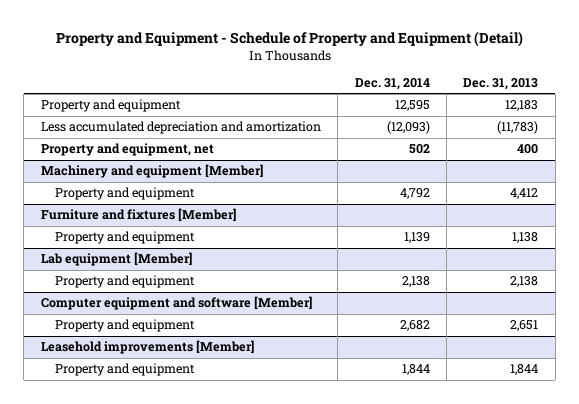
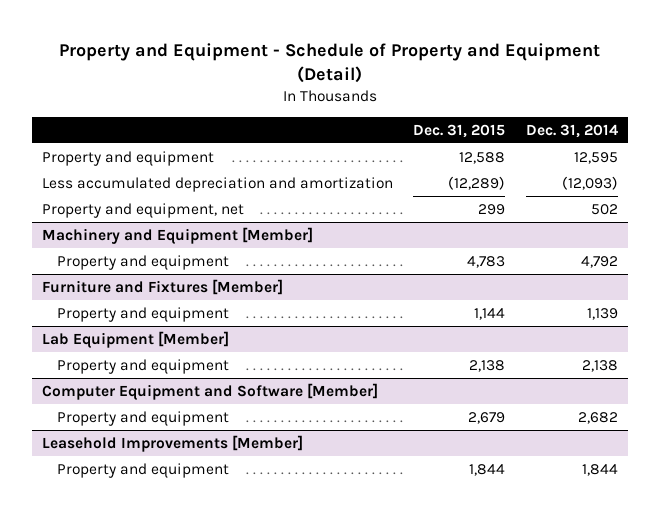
[463,78,539,91] Dec. 31, 2013 -> none
none -> [413,123,506,138] Dec. 31, 2015
[40,164,263,179] Machinery and equipment [Member] -> [42,226,314,244] Machinery and Equipment [Member]
[40,208,236,223] Furniture and fixtures [Member] -> [42,278,284,295] Furniture and Fixtures [Member]
[40,252,192,267] Lab equipment [Member] -> [42,330,230,348] Lab Equipment [Member]
[40,296,312,311] Computer equipment and software [Member] -> [42,382,379,400] Computer Equipment and Software [Member]
[40,340,254,355] Leasehold improvements [Member] -> [42,434,304,452] Leasehold Improvements [Member]

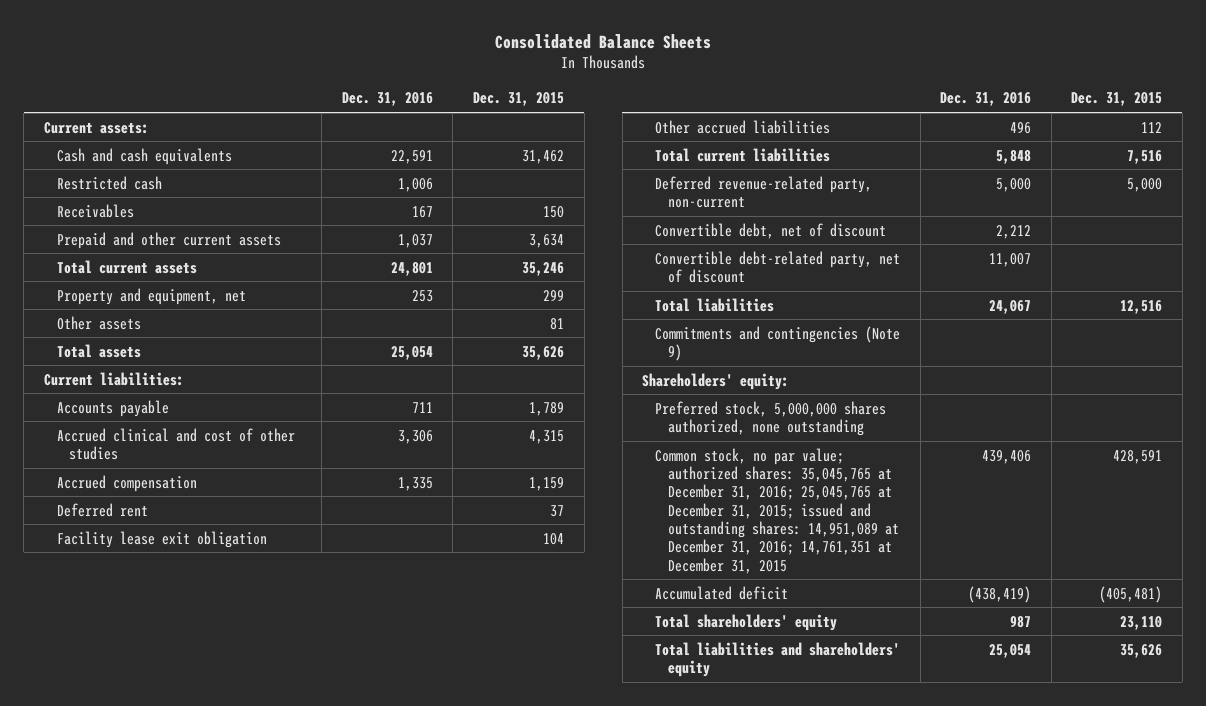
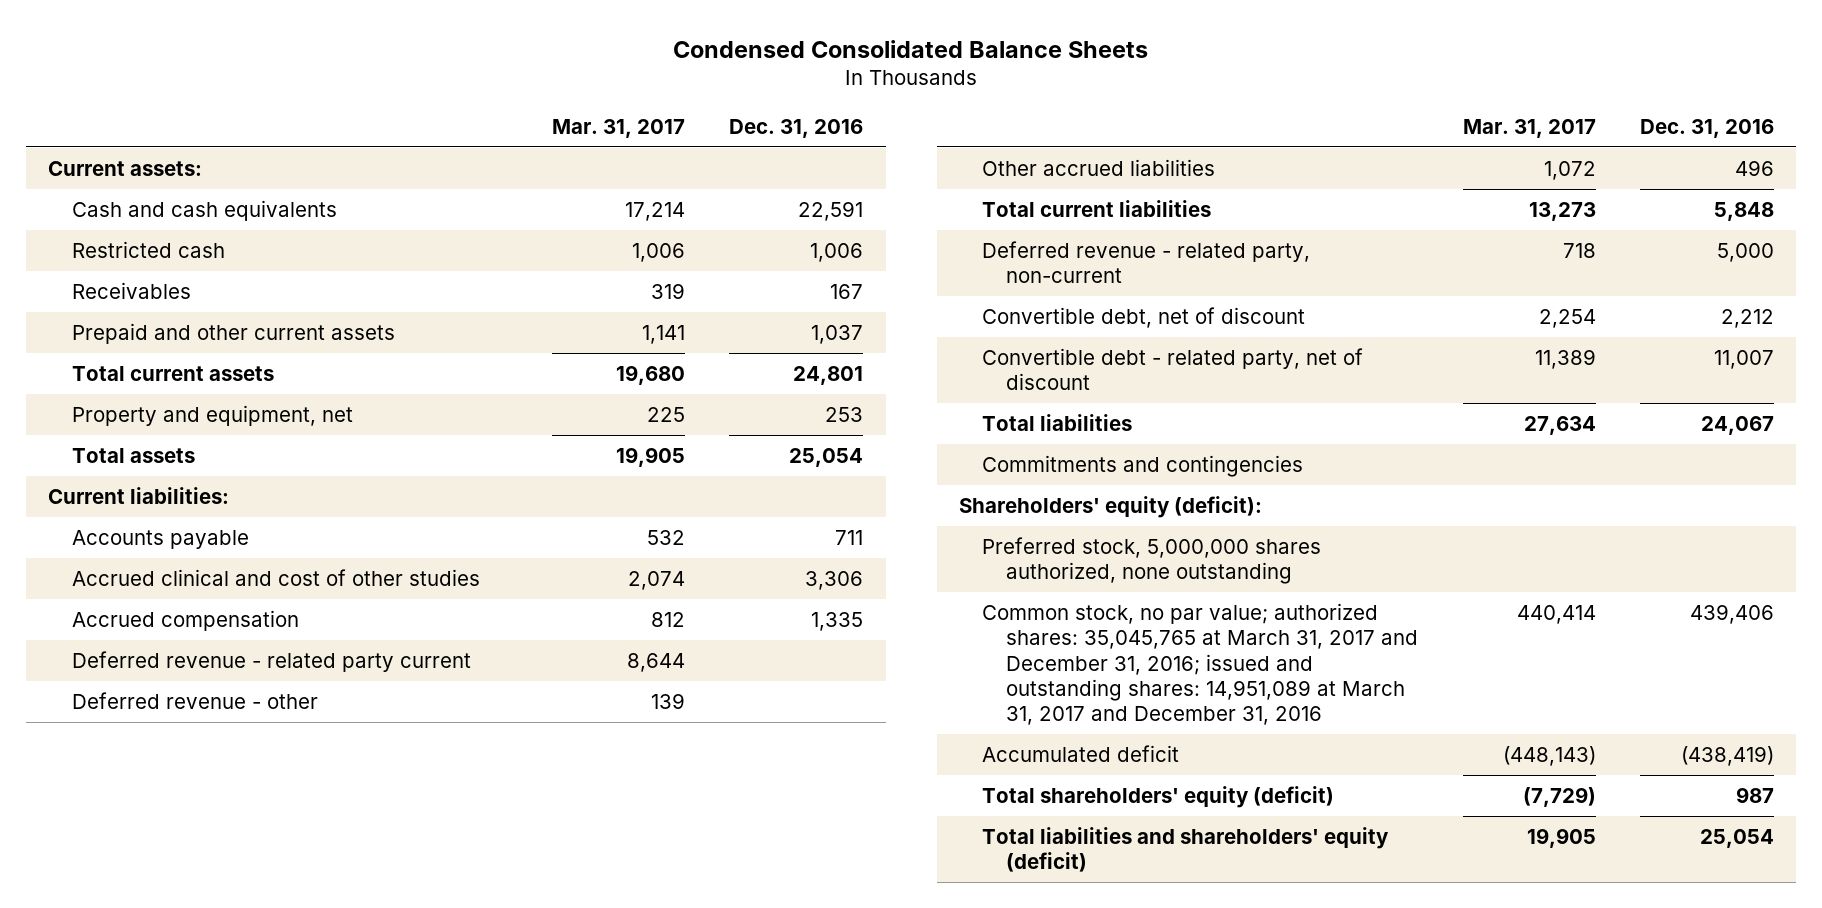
[495,33,712,49] Consolidated Balance Sheets -> [673,39,1149,58] Condensed Consolidated Balance Sheets
[472,92,564,107] Dec. 31, 2015 -> none
none -> [551,118,685,138] Mar. 31, 2017
[56,315,141,330] Other assets -> none
[56,502,148,517] Deferred rent -> none
[56,530,267,548] Facility lease exit obligation -> none
none -> [71,651,471,673] Deferred revenue - related party current
none -> [71,692,318,710] Deferred revenue - other
[655,175,873,208] Deferred revenue-related party, non-current -> [982,241,1311,284] Deferred revenue - related party, non-current
[655,250,901,283] Convertible debt-related party, net of discount -> [982,348,1364,391] Convertible debt - related party, net of discount
[655,325,901,361] Commitments and contingencies (Note 9) -> [982,455,1304,478] Commitments and contingencies
[642,372,790,390] Shareholders' equity: -> [958,496,1262,519] Shareholders' equity (deficit):
[655,447,899,574] Common stock, no par value; authorized shares: 35,045,765 at December 31, 2016; 25,045,765 at December 31, 2015; issued and outstanding shares: 14,951,089 at December 31, 2016; 14,761,351 at December 31, 2015 -> [982,603,1419,726] Common stock, no par value; authorized shares: 35,045,765 at March 31, 2017 and December 31, 2016; issued and outstanding shares: 14,951,089 at March 31, 2017 and December 31, 2016
[655,613,838,631] Total shareholders' equity -> [982,786,1335,809] Total shareholders' equity (deficit)
[655,641,901,677] Total liabilities and shareholders' equity -> [982,827,1390,873] Total liabilities and shareholders' equity (deficit)

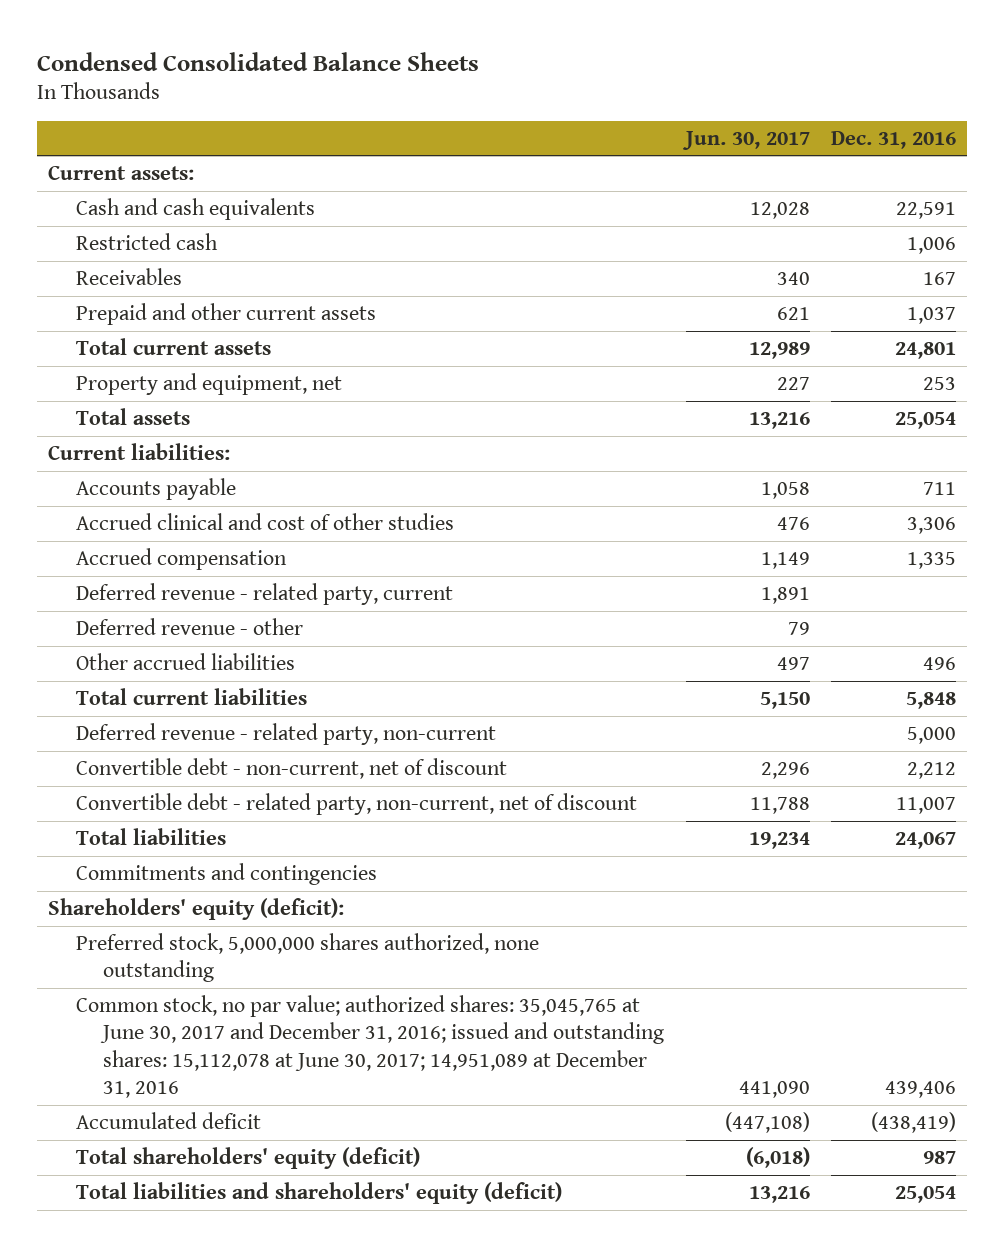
[551,118,685,138] Mar. 31, 2017 -> none
none -> [681,130,810,150] Jun. 30, 2017
[71,651,471,673] Deferred revenue - related party current -> [75,582,453,605] Deferred revenue - related party, current
[982,307,1306,329] Convertible debt, net of discount -> [75,757,507,779] Convertible debt - non-current, net of discount
[982,348,1364,391] Convertible debt - related party, net of discount -> [75,792,637,815] Convertible debt - related party, non-current, net of discount
[982,603,1419,726] Common stock, no par value; authorized shares: 35,045,765 at March 31, 2017 and December 31, 2016; issued and outstanding shares: 14,951,089 at March 31, 2017 and December 31, 2016 -> [75,994,665,1098] Common stock, no par value; authorized shares: 35,045,765 at June 30, 2017 and December 31, 2016; issued and outstanding shares: 15,112,078 at June 30, 2017; 14,951,089 at December 31, 2016

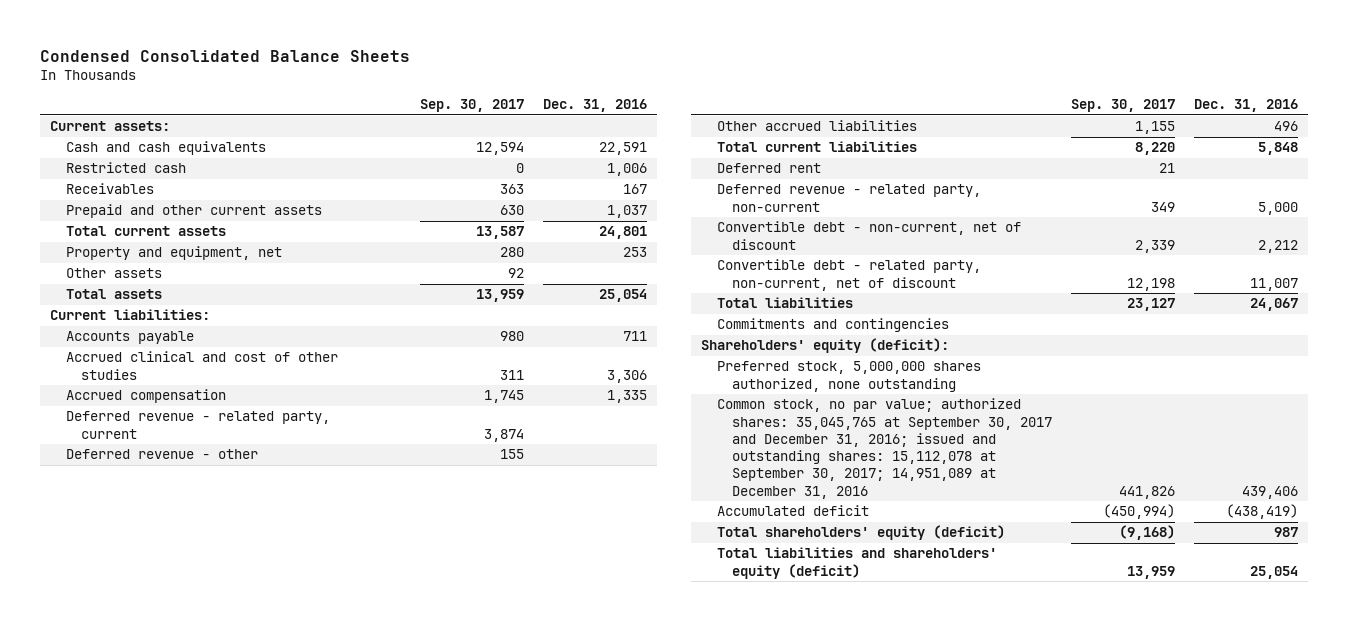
[681,130,810,150] Jun. 30, 2017 -> none
none -> [420,99,525,113] Sep. 30, 2017
none -> [65,268,162,279] Other assets
none -> [716,163,821,174] Deferred rent
[75,994,665,1098] Common stock, no par value; authorized shares: 35,045,765 at June 30, 2017 and December 31, 2016; issued and outstanding shares: 15,112,078 at June 30, 2017; 14,951,089 at December 31, 2016 -> [716,398,1053,499] Common stock, no par value; authorized shares: 35,045,765 at September 30, 2017 and December 31, 2016; issued and outstanding shares: 15,112,078 at September 30, 2017; 14,951,089 at December 31, 2016

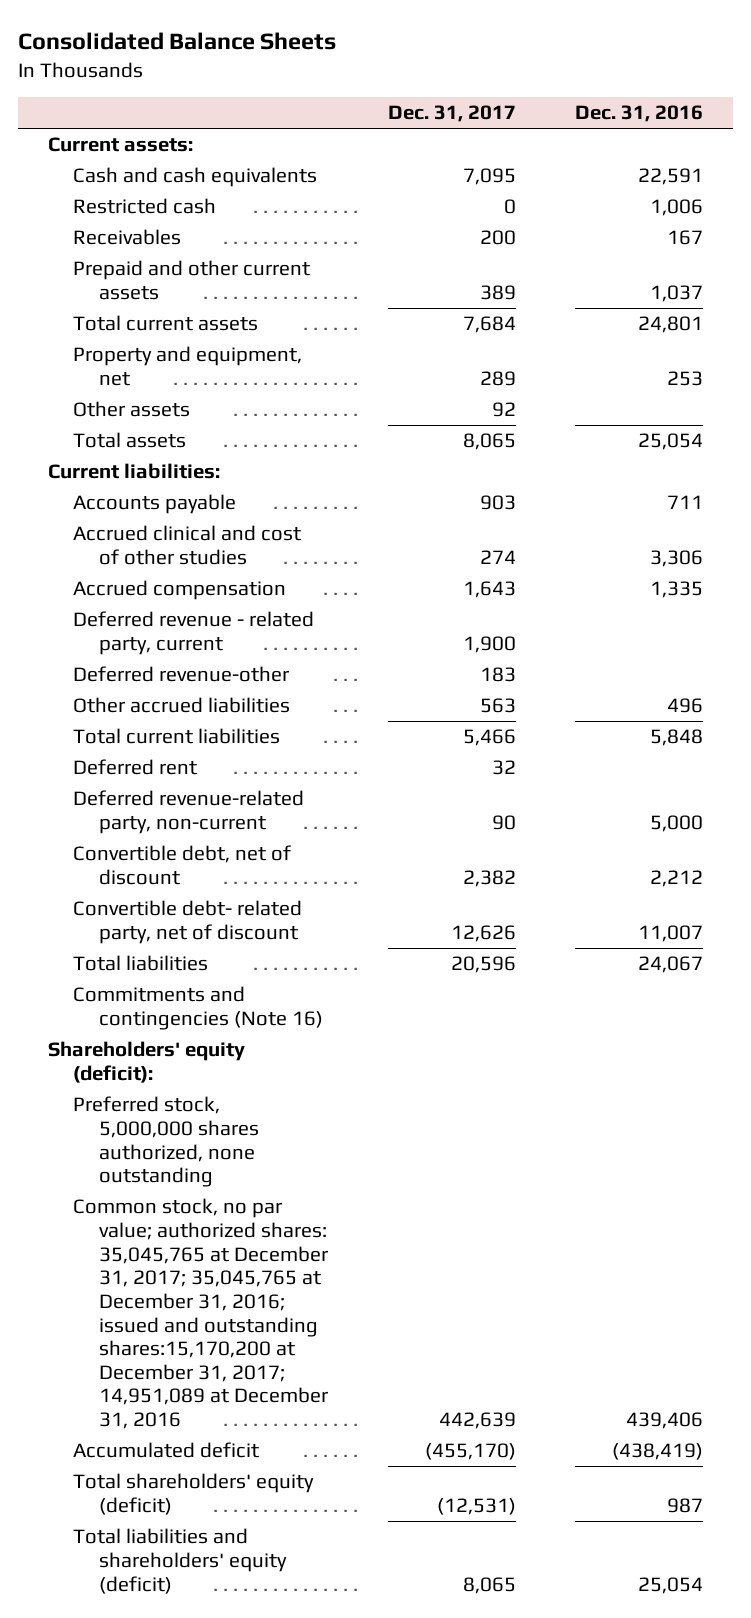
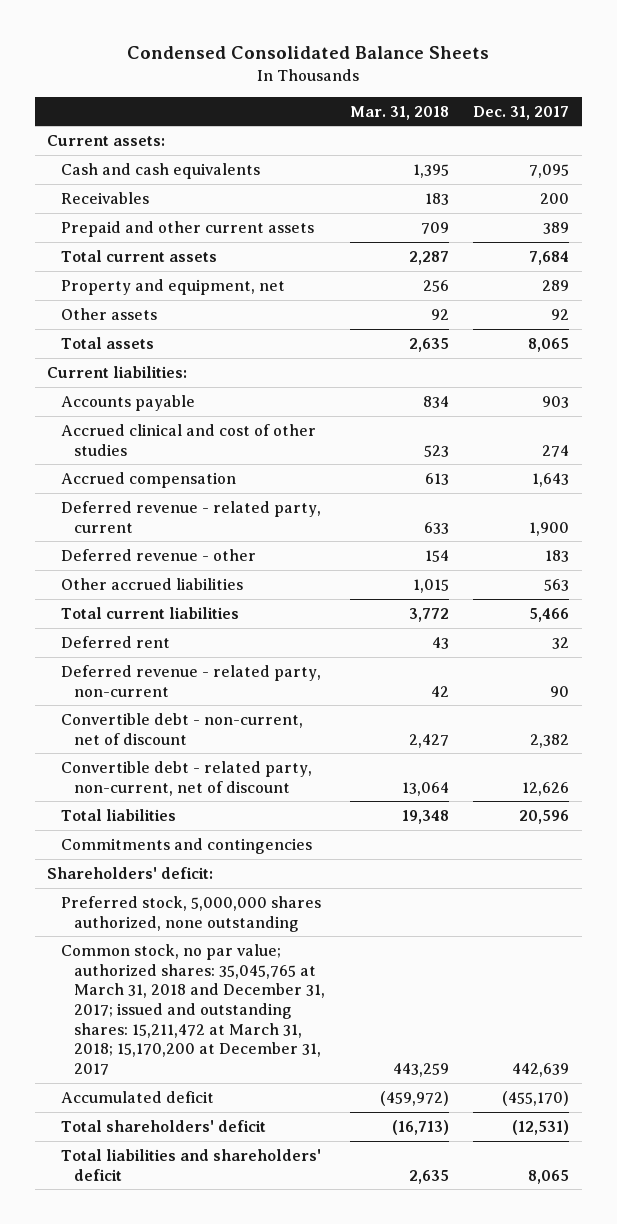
[17,32,336,51] Consolidated Balance Sheets -> [127,46,490,60] Condensed Consolidated Balance Sheets
[575,105,704,123] Dec. 31, 2016 -> none
none -> [349,105,449,120] Mar. 31, 2018
[73,198,217,215] Restricted cash -> none
[73,666,290,683] Deferred revenue-other -> [60,548,256,561] Deferred revenue - other
[73,790,305,834] Deferred revenue-related party, non-current -> [60,664,321,697] Deferred revenue - related party, non-current
[73,845,292,885] Convertible debt, net of discount -> [60,712,303,745] Convertible debt - non-current, net of discount
[73,900,303,944] Convertible debt- related party, net of discount -> [60,760,312,796] Convertible debt - related party, non-current, net of discount
[73,986,323,1030] Commitments and contingencies (Note 16) -> [60,837,312,854] Commitments and contingencies
[47,1041,245,1083] Shareholders' equity (deficit): -> [47,866,214,879] Shareholders' deficit:
[73,1198,328,1430] Common stock, no par value; authorized shares: 35,045,765 at December 31, 2017; 35,045,765 at December 31, 2016; issued and outstanding shares:15,170,200 at December 31, 2017; 14,951,089 at December 31, 2016 -> [60,943,325,1076] Common stock, no par value; authorized shares: 35,045,765 at March 31, 2018 and December 31, 2017; issued and outstanding shares: 15,211,472 at March 31, 2018; 15,170,200 at December 31, 2017
[73,1473,315,1515] Total shareholders' equity (deficit) -> [60,1119,266,1132] Total shareholders' deficit
[73,1528,287,1594] Total liabilities and shareholders' equity (deficit) -> [60,1148,321,1181] Total liabilities and shareholders' deficit

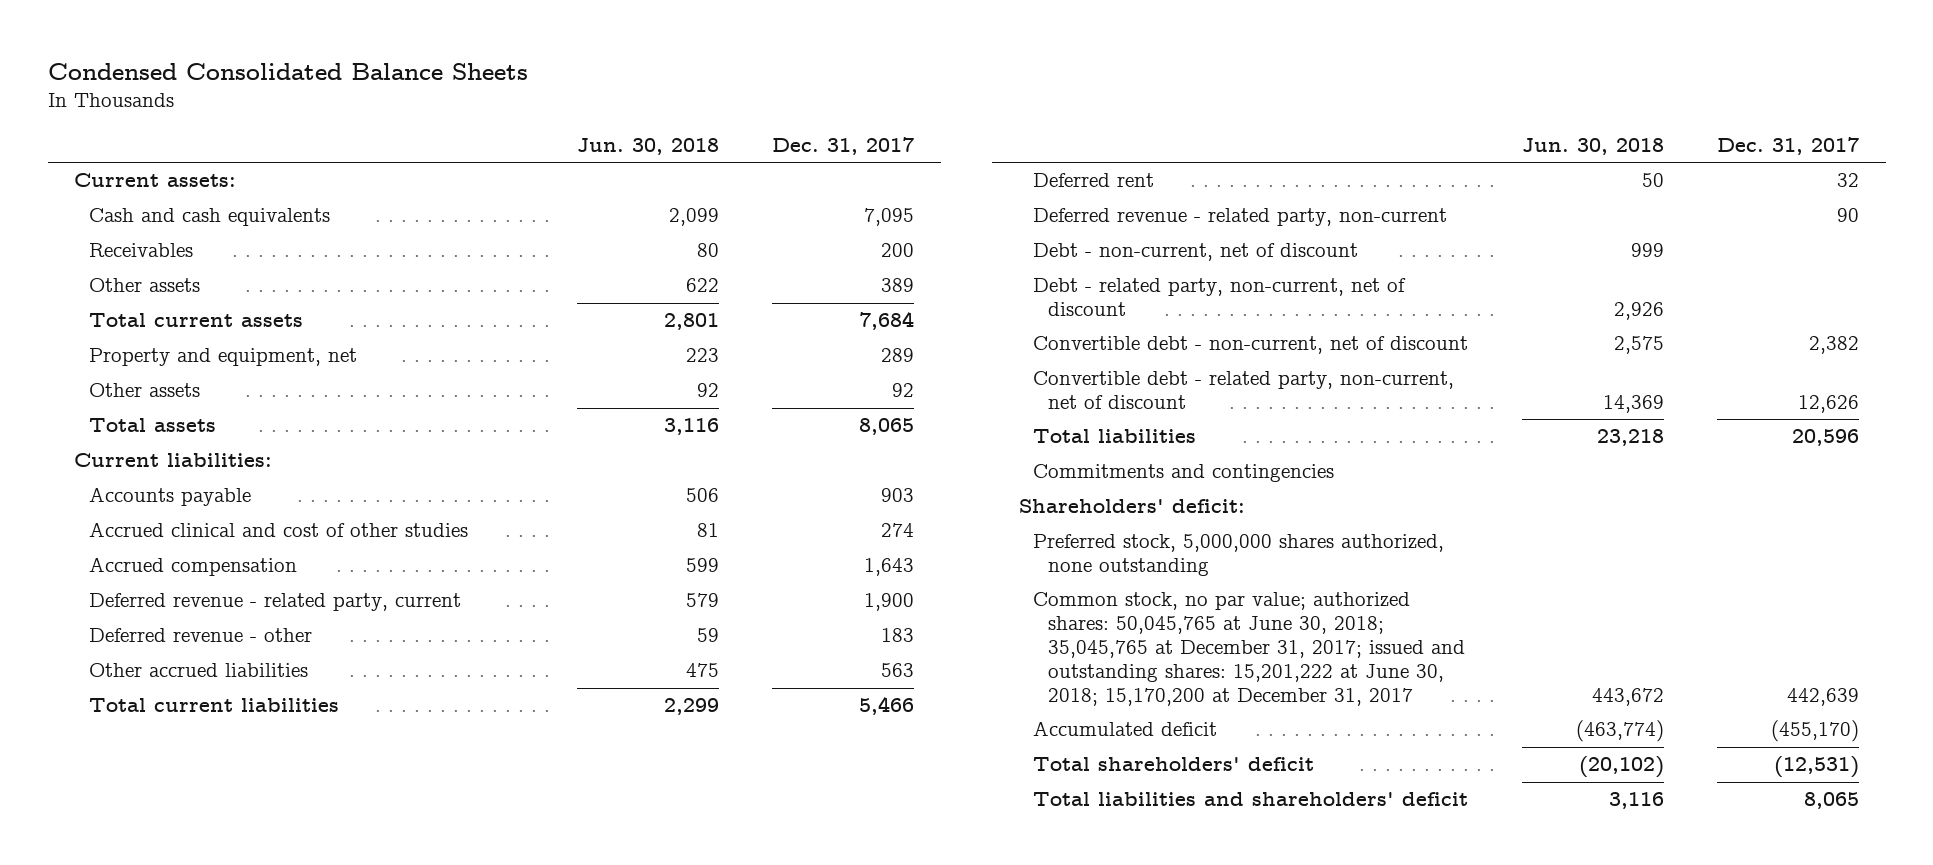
[349,105,449,120] Mar. 31, 2018 -> none
none -> [576,138,719,156] Jun. 30, 2018
[60,220,314,237] Prepaid and other current assets -> [88,278,200,293] Other assets
none -> [1033,243,1359,262] Debt - non-current, net of discount
none -> [1033,278,1407,317] Debt - related party, non-current, net of discount
[60,943,325,1076] Common stock, no par value; authorized shares: 35,045,765 at March 31, 2018 and December 31, 2017; issued and outstanding shares: 15,211,472 at March 31, 2018; 15,170,200 at December 31, 2017 -> [1033,592,1465,706] Common stock, no par value; authorized shares: 50,045,765 at June 30, 2018; 35,045,765 at December 31, 2017; issued and outstanding shares: 15,201,222 at June 30, 2018; 15,170,200 at December 31, 2017

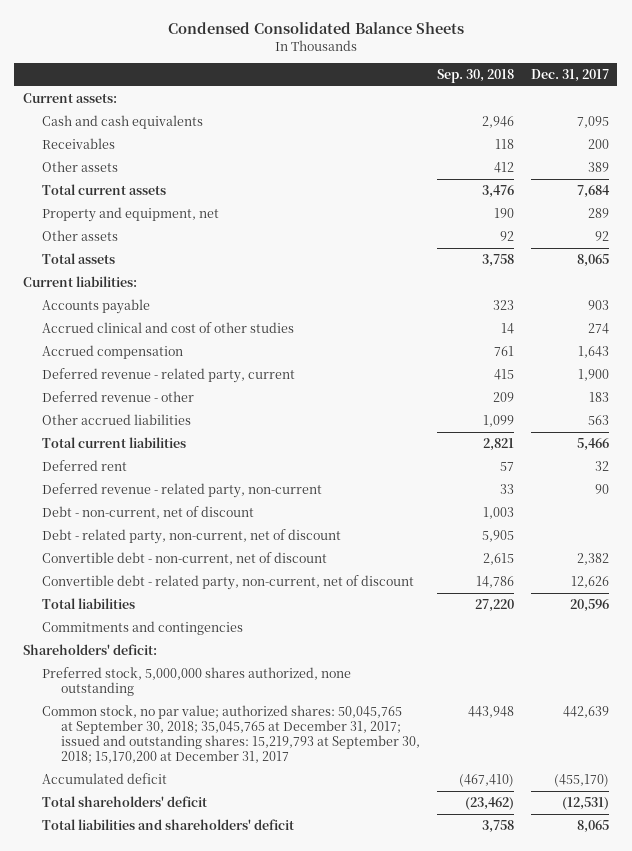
[576,138,719,156] Jun. 30, 2018 -> none
none -> [437,69,515,84] Sep. 30, 2018
[1033,592,1465,706] Common stock, no par value; authorized shares: 50,045,765 at June 30, 2018; 35,045,765 at December 31, 2017; issued and outstanding shares: 15,201,222 at June 30, 2018; 15,170,200 at December 31, 2017 -> [42,704,421,764] Common stock, no par value; authorized shares: 50,045,765 at September 30, 2018; 35,045,765 at December 31, 2017; issued and outstanding shares: 15,219,793 at September 30, 2018; 15,170,200 at December 31, 2017

